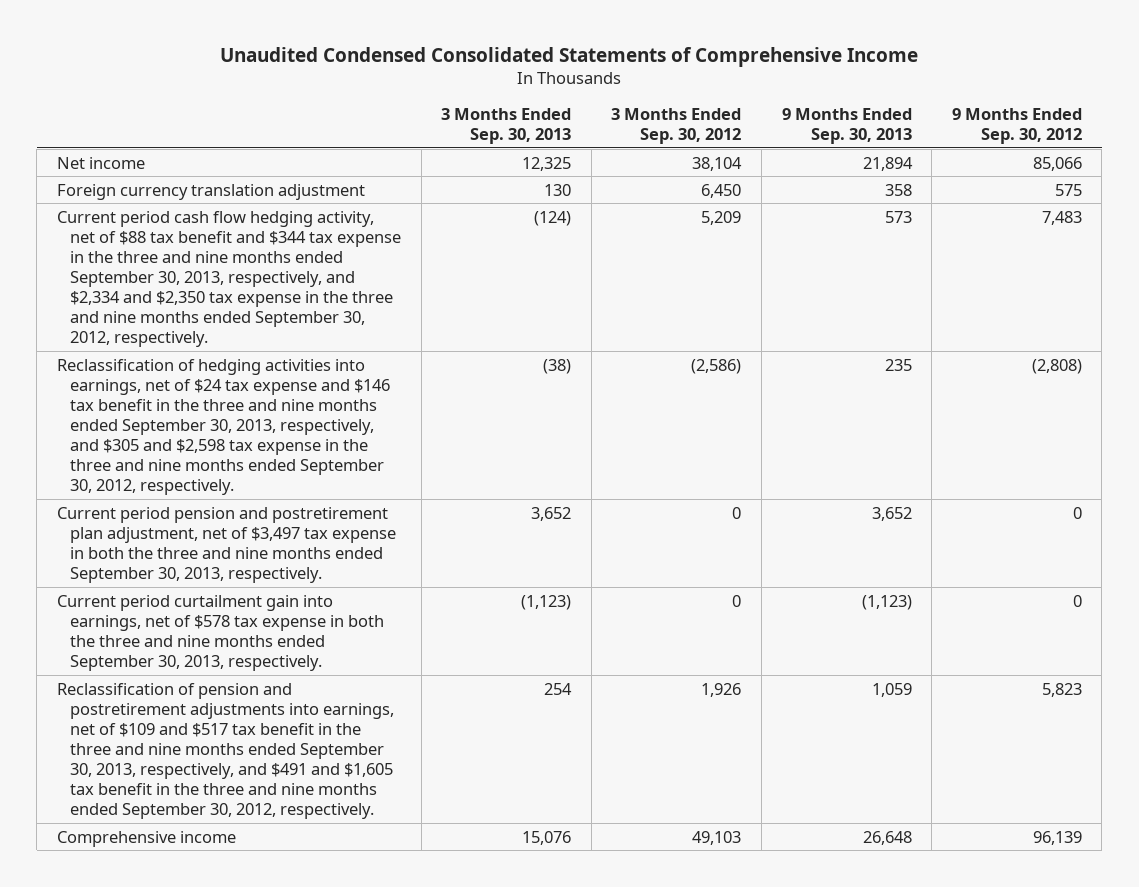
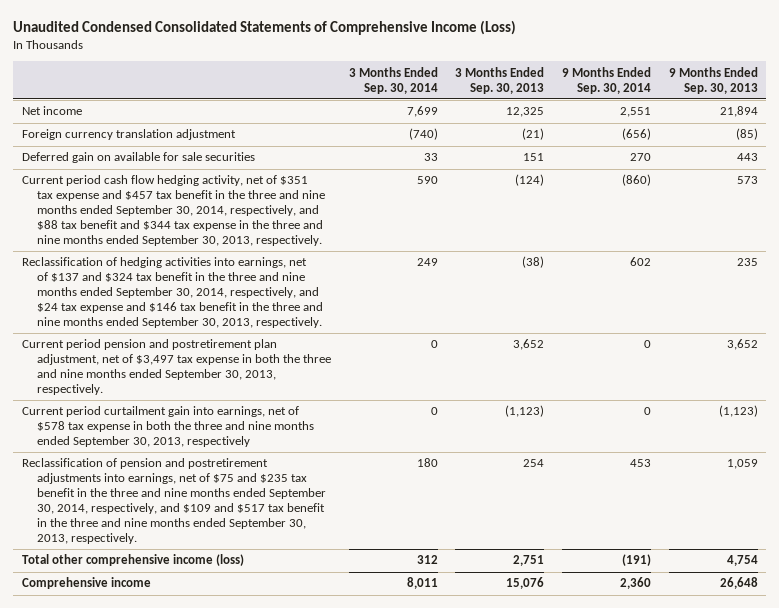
[220,47,919,68] Unaudited Condensed Consolidated Statements of Comprehensive Income -> [12,20,516,36] Unaudited Condensed Consolidated Statements of Comprehensive Income (Loss)
[611,108,742,145] 3 Months Ended Sep. 30, 2012 -> none
[951,108,1082,145] 9 Months Ended Sep. 30, 2012 -> none
none -> [348,66,438,94] 3 Months Ended Sep. 30, 2014
none -> [561,66,651,94] 9 Months Ended Sep. 30, 2014
[544,183,572,196] 130 -> [522,128,545,141] (21)
[884,183,912,196] 358 -> [735,128,758,141] (85)
none -> [21,152,255,164] Deferred gain on available for sale securities
[56,210,402,348] Current period cash flow hedging activity, net of $88 tax benefit and $344 tax expense in the three and nine months ended September 30, 2013, respectively, and $2,334 and $2,350 tax expense in the three and nine months ended September 30, 2012, respectively. -> [21,175,326,247] Current period cash flow hedging activity, net of $351 tax expense and $457 tax benefit in the three and nine months ended September 30, 2014, respectively, and $88 tax benefit and $344 tax expense in the three and nine months ended September 30, 2013, respectively.
[56,358,391,496] Reclassification of hedging activities into earnings, net of $24 tax expense and $146 tax benefit in the three and nine months ended September 30, 2013, respectively, and $305 and $2,598 tax expense in the three and nine months ended September 30, 2012, respectively. -> [21,257,324,329] Reclassification of hedging activities into earnings, net of $137 and $324 tax benefit in the three and nine months ended September 30, 2014, respectively, and $24 tax expense and $146 tax benefit in the three and nine months ended September 30, 2013, respectively.
[56,594,385,671] Current period curtailment gain into earnings, net of $578 tax expense in both the three and nine months ended September 30, 2013, respectively. -> [21,406,315,448] Current period curtailment gain into earnings, net of $578 tax expense in both the three and nine months ended September 30, 2013, respectively
[56,682,395,820] Reclassification of pension and postretirement adjustments into earnings, net of $109 and $517 tax benefit in the three and nine months ended September 30, 2013, respectively, and $491 and $1,605 tax benefit in the three and nine months ended September 30, 2012, respectively. -> [21,458,327,544] Reclassification of pension and postretirement adjustments into earnings, net of $75 and $235 tax benefit in the three and nine months ended September 30, 2014, respectively, and $109 and $517 tax benefit in the three and nine months ended September 30, 2013, respectively.
none -> [21,554,244,567] Total other comprehensive income (loss)

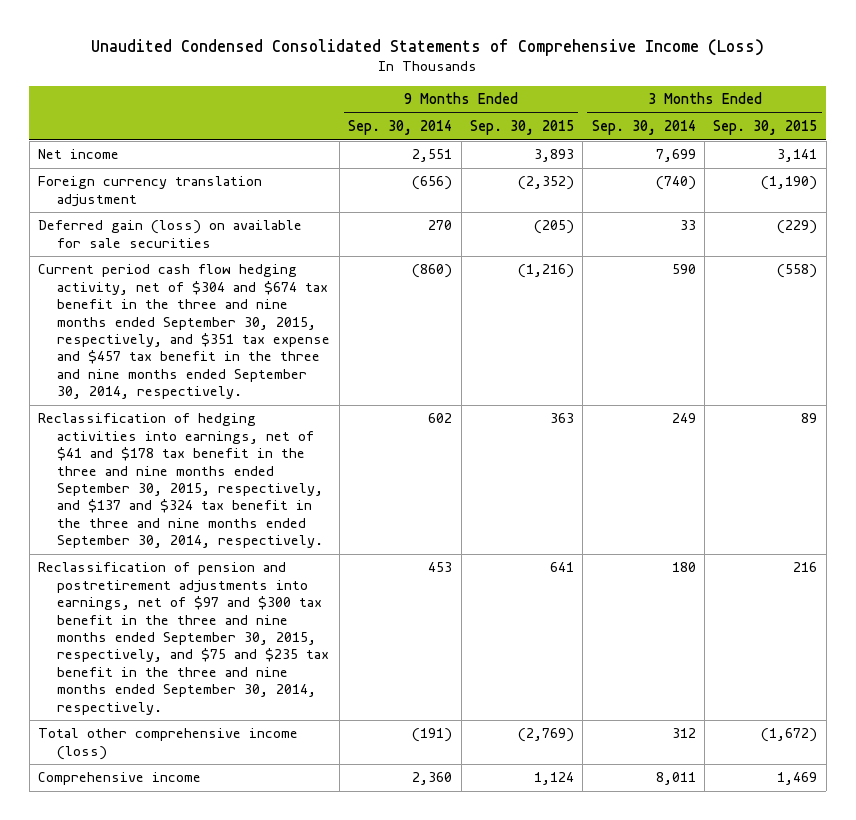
[455,66,545,94] 3 Months Ended Sep. 30, 2013 -> none
[668,66,758,94] 9 Months Ended Sep. 30, 2013 -> none
none -> [469,120,574,136] Sep. 30, 2015
none -> [713,120,818,136] Sep. 30, 2015
[21,339,332,396] Current period pension and postretirement plan adjustment, net of $3,497 tax expense in both the three and nine months ended September 30, 2013, respectively. -> none
[21,406,315,448] Current period curtailment gain into earnings, net of $578 tax expense in both the three and nine months ended September 30, 2013, respectively -> none
[21,152,255,164] Deferred gain on available for sale securities -> [38,220,303,248] Deferred gain (loss) on available for sale securities
[21,175,326,247] Current period cash flow hedging activity, net of $351 tax expense and $457 tax benefit in the three and nine months ended September 30, 2014, respectively, and $88 tax benefit and $344 tax expense in the three and nine months ended September 30, 2013, respectively. -> [38,264,331,400] Current period cash flow hedging activity, net of $304 and $674 tax benefit in the three and nine months ended September 30, 2015, respectively, and $351 tax expense and $457 tax benefit in the three and nine months ended September 30, 2014, respectively.
[21,257,324,329] Reclassification of hedging activities into earnings, net of $137 and $324 tax benefit in the three and nine months ended September 30, 2014, respectively, and $24 tax expense and $146 tax benefit in the three and nine months ended September 30, 2013, respectively. -> [38,413,324,549] Reclassification of hedging activities into earnings, net of $41 and $178 tax benefit in the three and nine months ended September 30, 2015, respectively, and $137 and $324 tax benefit in the three and nine months ended September 30, 2014, respectively.
[21,458,327,544] Reclassification of pension and postretirement adjustments into earnings, net of $75 and $235 tax benefit in the three and nine months ended September 30, 2014, respectively, and $109 and $517 tax benefit in the three and nine months ended September 30, 2013, respectively. -> [38,562,330,715] Reclassification of pension and postretirement adjustments into earnings, net of $97 and $300 tax benefit in the three and nine months ended September 30, 2015, respectively, and $75 and $235 tax benefit in the three and nine months ended September 30, 2014, respectively.

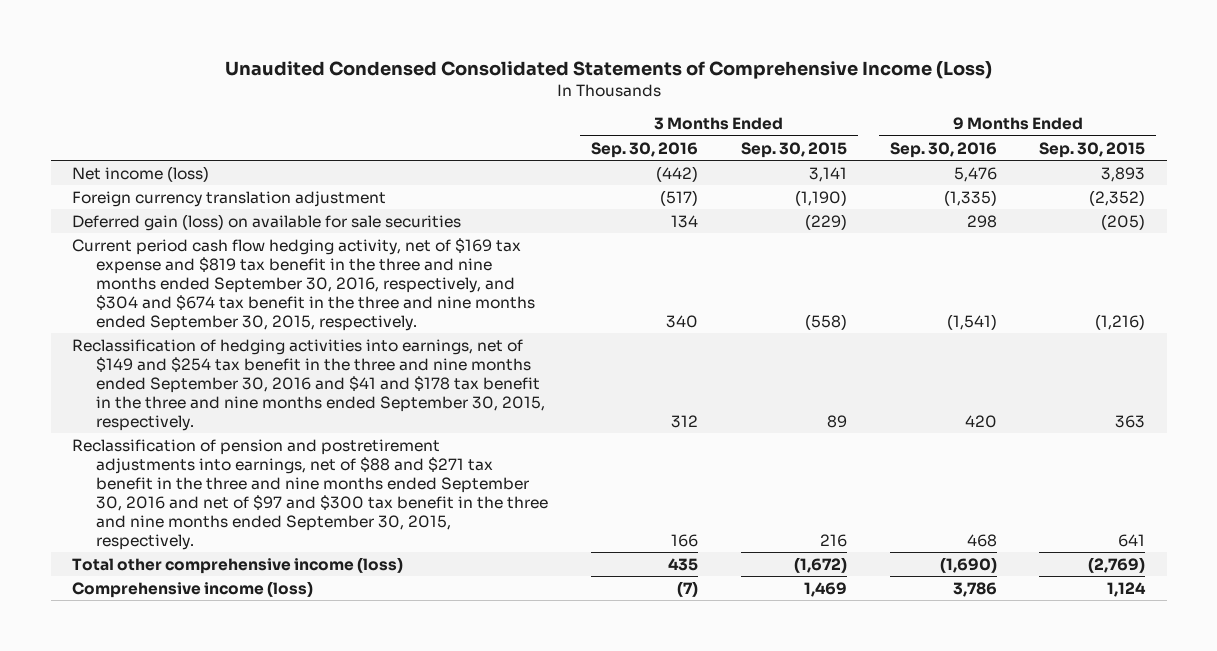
[348,120,453,136] Sep. 30, 2014 -> none
[591,120,696,136] Sep. 30, 2014 -> none
none -> [591,141,699,158] Sep. 30, 2016
none -> [889,141,997,158] Sep. 30, 2016
[38,149,120,160] Net income -> [72,165,210,182] Net income (loss)
[38,264,331,400] Current period cash flow hedging activity, net of $304 and $674 tax benefit in the three and nine months ended September 30, 2015, respectively, and $351 tax expense and $457 tax benefit in the three and nine months ended September 30, 2014, respectively. -> [72,237,536,331] Current period cash flow hedging activity, net of $169 tax expense and $819 tax benefit in the three and nine months ended September 30, 2016, respectively, and $304 and $674 tax benefit in the three and nine months ended September 30, 2015, respectively.
[38,413,324,549] Reclassification of hedging activities into earnings, net of $41 and $178 tax benefit in the three and nine months ended September 30, 2015, respectively, and $137 and $324 tax benefit in the three and nine months ended September 30, 2014, respectively. -> [72,338,546,431] Reclassification of hedging activities into earnings, net of $149 and $254 tax benefit in the three and nine months ended September 30, 2016 and $41 and $178 tax benefit in the three and nine months ended September 30, 2015, respectively.
[38,562,330,715] Reclassification of pension and postretirement adjustments into earnings, net of $97 and $300 tax benefit in the three and nine months ended September 30, 2015, respectively, and $75 and $235 tax benefit in the three and nine months ended September 30, 2014, respectively. -> [72,438,549,550] Reclassification of pension and postretirement adjustments into earnings, net of $88 and $271 tax benefit in the three and nine months ended September 30, 2016 and net of $97 and $300 tax benefit in the three and nine months ended September 30, 2015, respectively.
[38,772,202,786] Comprehensive income -> [72,580,314,598] Comprehensive income (loss)

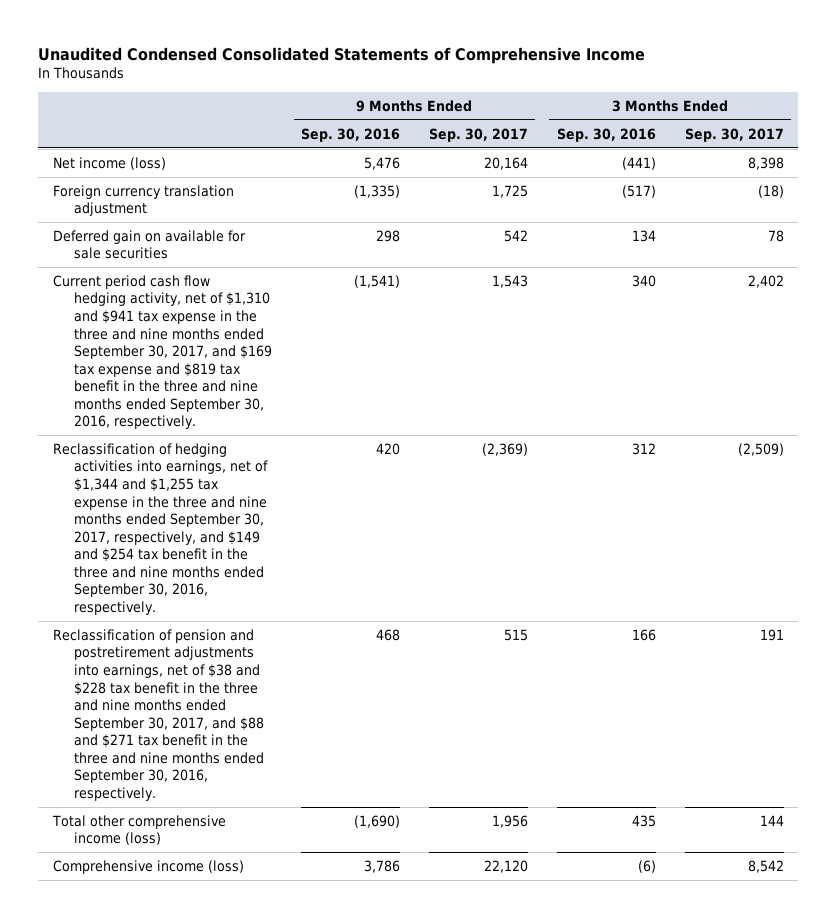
[224,60,992,79] Unaudited Condensed Consolidated Statements of Comprehensive Income (Loss) -> [38,46,646,64] Unaudited Condensed Consolidated Statements of Comprehensive Income
[740,141,847,158] Sep. 30, 2015 -> none
[1039,141,1146,158] Sep. 30, 2015 -> none
none -> [428,127,528,142] Sep. 30, 2017
none -> [684,127,784,142] Sep. 30, 2017
[656,165,699,182] (442) -> [621,156,656,170] (441)
[72,213,462,231] Deferred gain (loss) on available for sale securities -> [52,229,246,260] Deferred gain on available for sale securities
[72,237,536,331] Current period cash flow hedging activity, net of $169 tax expense and $819 tax benefit in the three and nine months ended September 30, 2016, respectively, and $304 and $674 tax benefit in the three and nine months ended September 30, 2015, respectively. -> [52,274,272,430] Current period cash flow hedging activity, net of $1,310 and $941 tax expense in the three and nine months ended September 30, 2017, and $169 tax expense and $819 tax benefit in the three and nine months ended September 30, 2016, respectively.
[72,338,546,431] Reclassification of hedging activities into earnings, net of $149 and $254 tax benefit in the three and nine months ended September 30, 2016 and $41 and $178 tax benefit in the three and nine months ended September 30, 2015, respectively. -> [52,442,268,615] Reclassification of hedging activities into earnings, net of $1,344 and $1,255 tax expense in the three and nine months ended September 30, 2017, respectively, and $149 and $254 tax benefit in the three and nine months ended September 30, 2016, respectively.
[72,438,549,550] Reclassification of pension and postretirement adjustments into earnings, net of $88 and $271 tax benefit in the three and nine months ended September 30, 2016 and net of $97 and $300 tax benefit in the three and nine months ended September 30, 2015, respectively. -> [52,628,264,801] Reclassification of pension and postretirement adjustments into earnings, net of $38 and $228 tax benefit in the three and nine months ended September 30, 2017, and $88 and $271 tax benefit in the three and nine months ended September 30, 2016, respectively.
[677,580,699,597] (7) -> [637,859,656,873] (6)

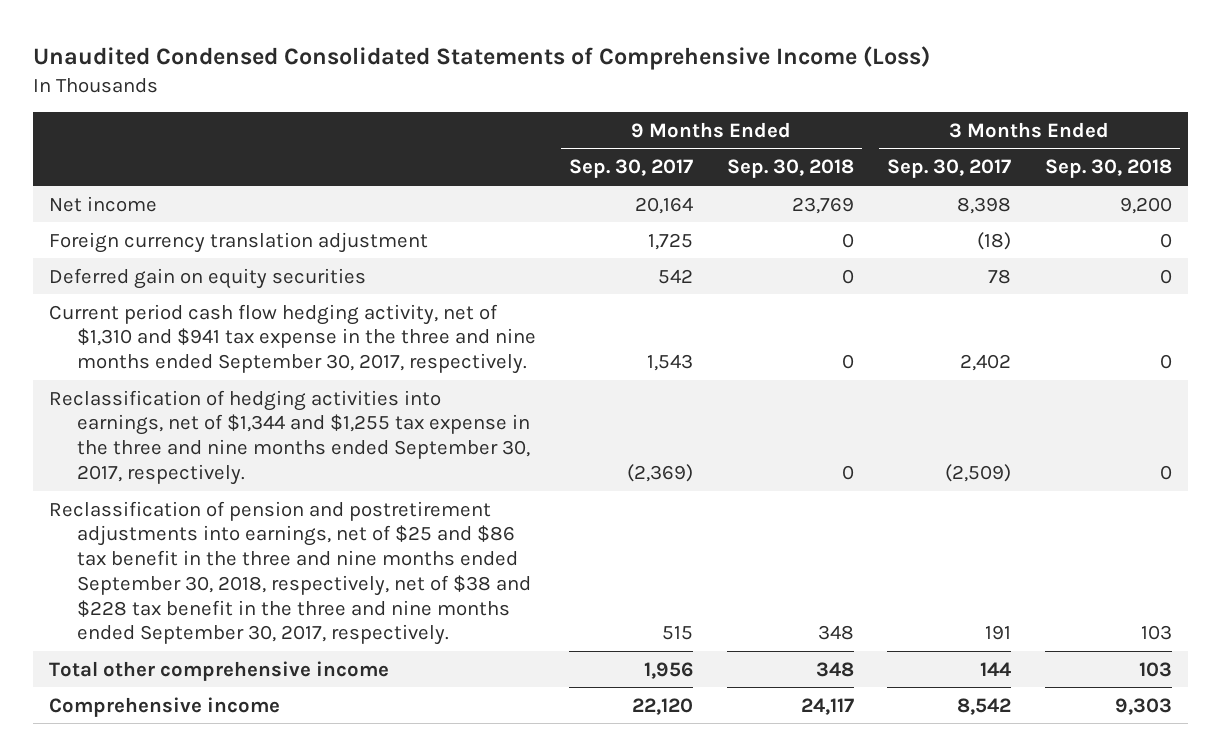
[38,46,646,64] Unaudited Condensed Consolidated Statements of Comprehensive Income -> [32,46,930,71] Unaudited Condensed Consolidated Statements of Comprehensive Income (Loss)
[300,127,400,142] Sep. 30, 2016 -> none
[556,127,656,142] Sep. 30, 2016 -> none
none -> [726,159,854,179] Sep. 30, 2018
none -> [1044,159,1172,179] Sep. 30, 2018
[52,156,166,170] Net income (loss) -> [49,195,158,212] Net income
[52,229,246,260] Deferred gain on available for sale securities -> [49,267,367,289] Deferred gain on equity securities
[52,274,272,430] Current period cash flow hedging activity, net of $1,310 and $941 tax expense in the three and nine months ended September 30, 2017, and $169 tax expense and $819 tax benefit in the three and nine months ended September 30, 2016, respectively. -> [49,303,536,375] Current period cash flow hedging activity, net of $1,310 and $941 tax expense in the three and nine months ended September 30, 2017, respectively.
[52,442,268,615] Reclassification of hedging activities into earnings, net of $1,344 and $1,255 tax expense in the three and nine months ended September 30, 2017, respectively, and $149 and $254 tax benefit in the three and nine months ended September 30, 2016, respectively. -> [49,389,530,485] Reclassification of hedging activities into earnings, net of $1,344 and $1,255 tax expense in the three and nine months ended September 30, 2017, respectively.
[52,628,264,801] Reclassification of pension and postretirement adjustments into earnings, net of $38 and $228 tax benefit in the three and nine months ended September 30, 2017, and $88 and $271 tax benefit in the three and nine months ended September 30, 2016, respectively. -> [49,500,531,646] Reclassification of pension and postretirement adjustments into earnings, net of $25 and $86 tax benefit in the three and nine months ended September 30, 2018, respectively, net of $38 and $228 tax benefit in the three and nine months ended September 30, 2017, respectively.
[51,814,226,846] Total other comprehensive income (loss) -> [49,660,390,681] Total other comprehensive income
[52,859,244,874] Comprehensive income (loss) -> [49,696,281,717] Comprehensive income

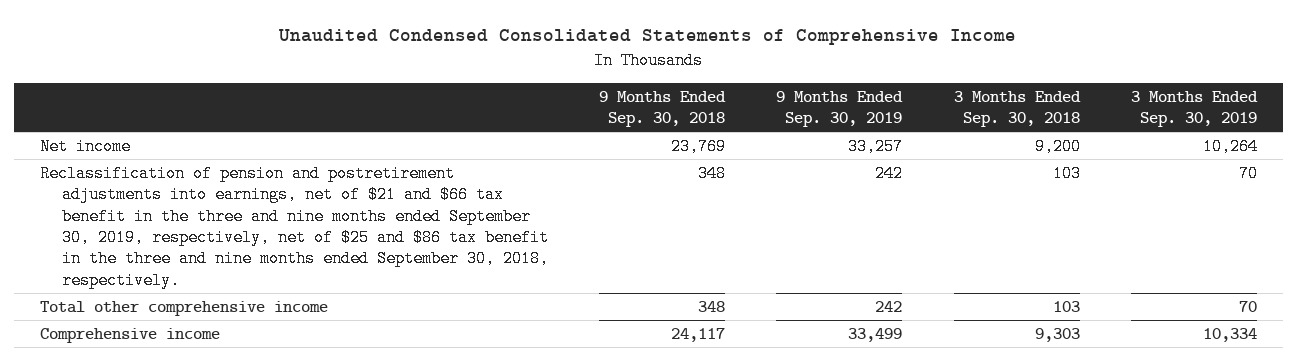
[32,46,930,71] Unaudited Condensed Consolidated Statements of Comprehensive Income (Loss) -> [278,29,1017,46] Unaudited Condensed Consolidated Statements of Comprehensive Income
[569,159,694,179] Sep. 30, 2017 -> none
[887,159,1012,179] Sep. 30, 2017 -> none
none -> [776,90,904,127] 9 Months Ended Sep. 30, 2019
none -> [1130,90,1258,127] 3 Months Ended Sep. 30, 2019
[49,231,429,253] Foreign currency translation adjustment -> none
[49,267,367,289] Deferred gain on equity securities -> none
[49,303,536,375] Current period cash flow hedging activity, net of $1,310 and $941 tax expense in the three and nine months ended September 30, 2017, respectively. -> none
[49,389,530,485] Reclassification of hedging activities into earnings, net of $1,344 and $1,255 tax expense in the three and nine months ended September 30, 2017, respectively. -> none
[49,500,531,646] Reclassification of pension and postretirement adjustments into earnings, net of $25 and $86 tax benefit in the three and nine months ended September 30, 2018, respectively, net of $38 and $228 tax benefit in the three and nine months ended September 30, 2017, respectively. -> [39,165,549,289] Reclassification of pension and postretirement adjustments into earnings, net of $21 and $66 tax benefit in the three and nine months ended September 30, 2019, respectively, net of $25 and $86 tax benefit in the three and nine months ended September 30, 2018, respectively.

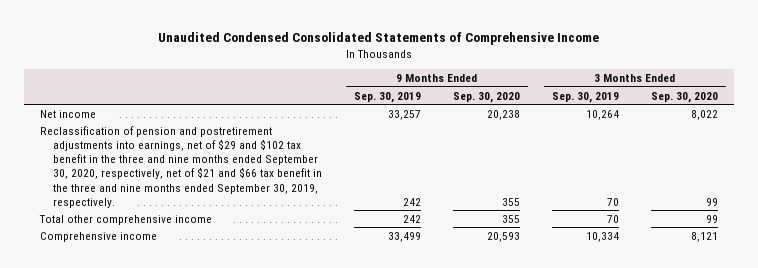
[598,90,726,127] 9 Months Ended Sep. 30, 2018 -> none
[953,90,1081,127] 3 Months Ended Sep. 30, 2018 -> none
none -> [453,91,521,103] Sep. 30, 2020
none -> [651,91,719,103] Sep. 30, 2020
[39,165,549,289] Reclassification of pension and postretirement adjustments into earnings, net of $21 and $66 tax benefit in the three and nine months ended September 30, 2019, respectively, net of $25 and $86 tax benefit in the three and nine months ended September 30, 2018, respectively. -> [40,125,323,208] Reclassification of pension and postretirement adjustments into earnings, net of $29 and $102 tax benefit in the three and nine months ended September 30, 2020, respectively, net of $21 and $66 tax benefit in the three and nine months ended September 30, 2019, respectively.

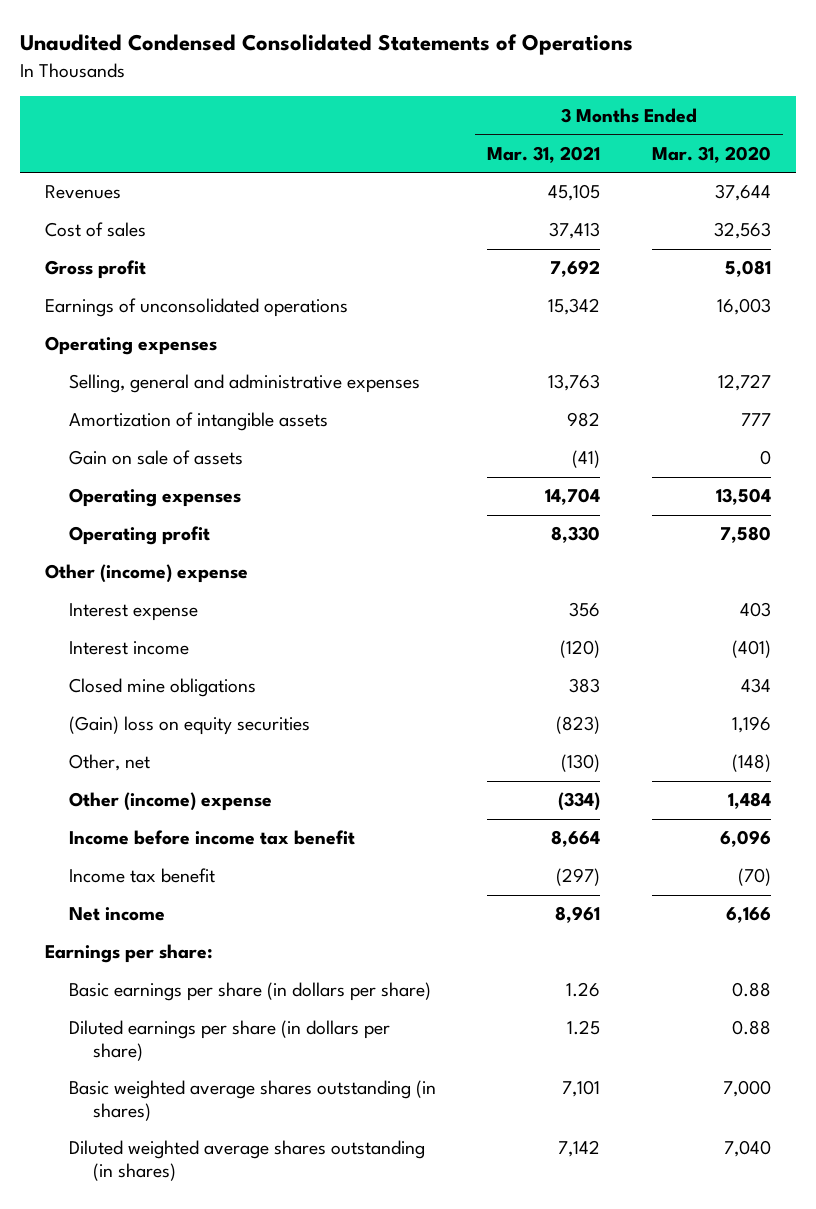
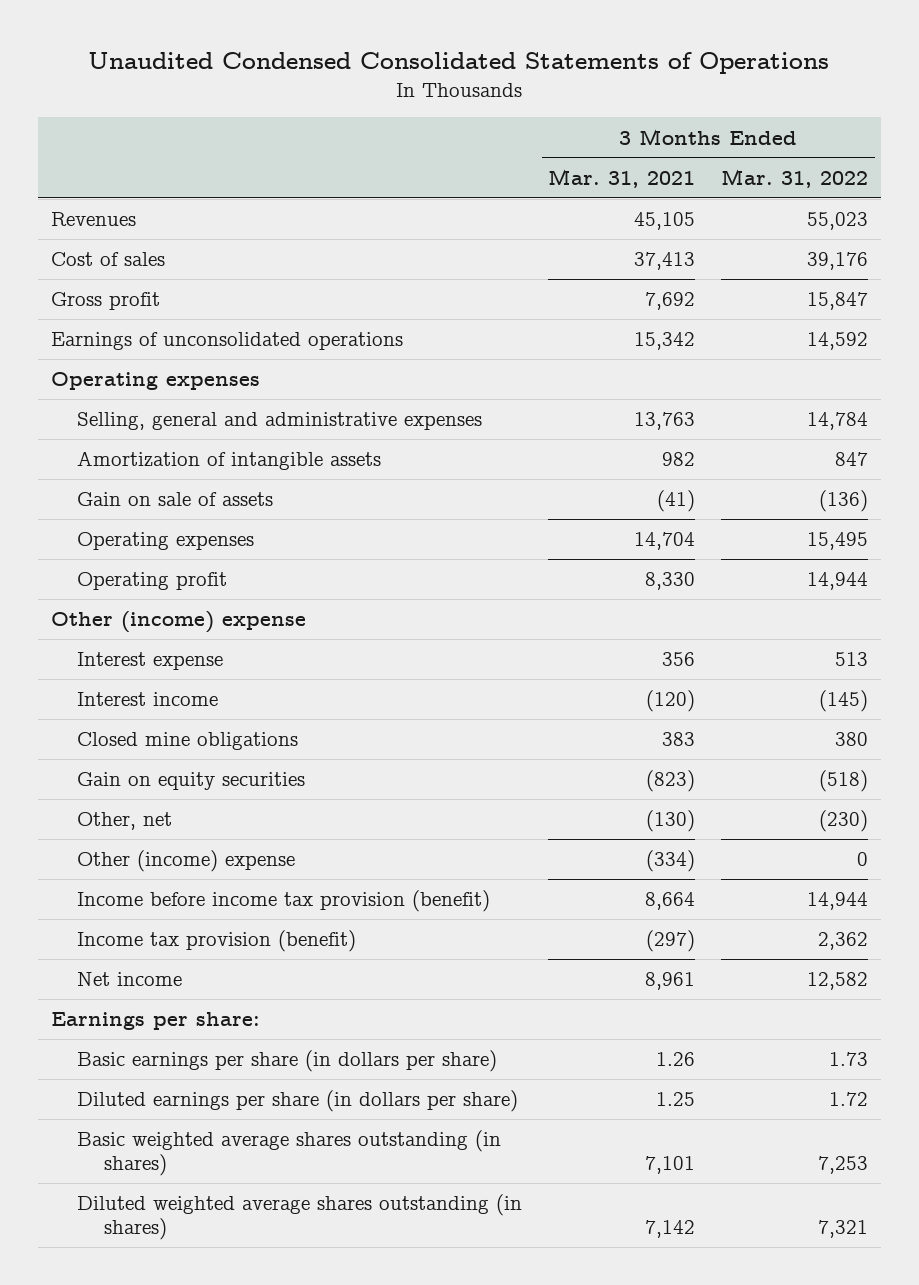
[651,145,771,163] Mar. 31, 2020 -> none
none -> [721,168,869,188] Mar. 31, 2022
[69,716,311,736] (Gain) loss on equity securities -> [77,772,306,791] Gain on equity securities
[69,830,356,846] Income before income tax benefit -> [77,890,491,913] Income before income tax provision (benefit)
[69,868,216,884] Income tax benefit -> [77,930,357,953] Income tax provision (benefit)

